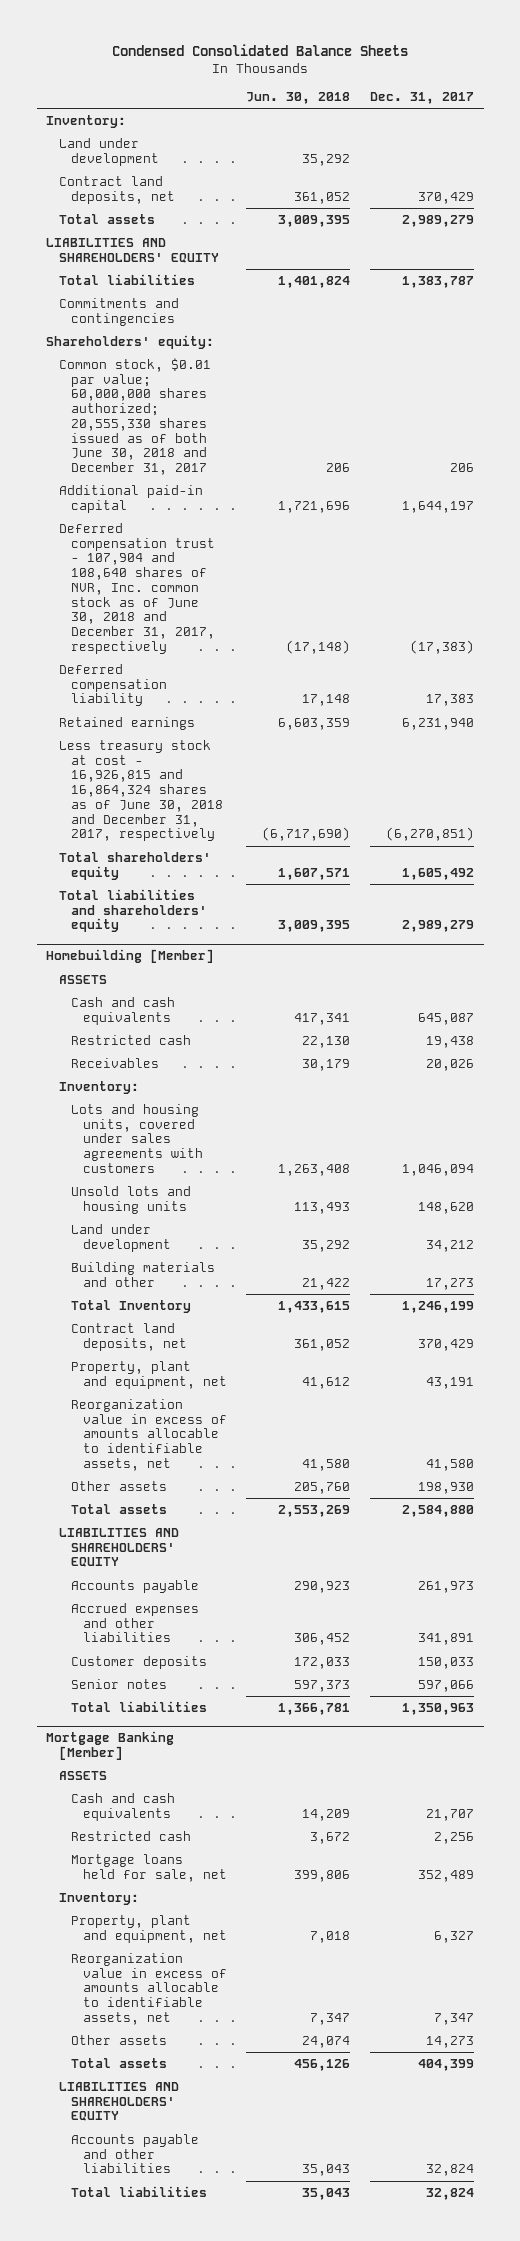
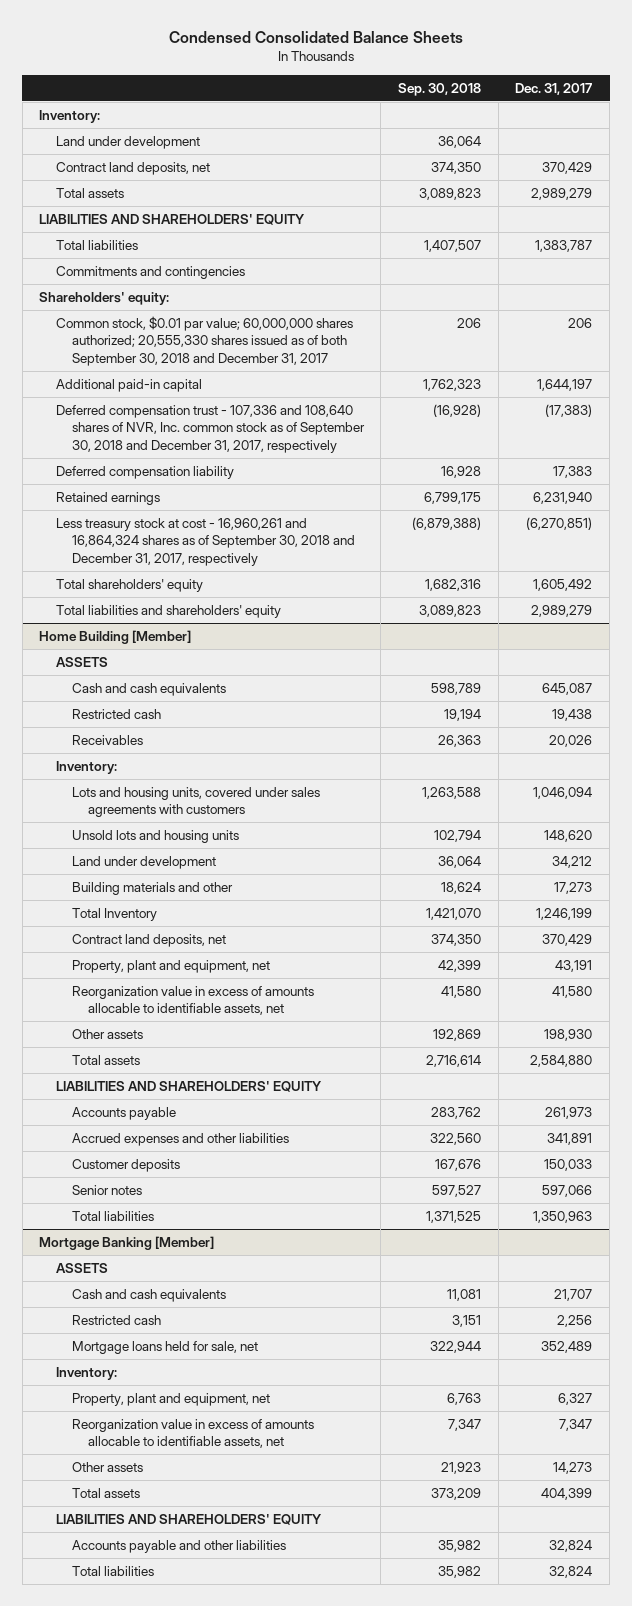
[246,91,351,104] Jun. 30, 2018 -> none
none -> [398,82,482,96] Sep. 30, 2018
[58,358,211,476] Common stock, $0.01 par value; 60,000,000 shares authorized; 20,555,330 shares issued as of both June 30, 2018 and December 31, 2017 -> [55,315,353,367] Common stock, $0.01 par value; 60,000,000 shares authorized; 20,555,330 shares issued as of both September 30, 2018 and December 31, 2017
[58,523,215,654] Deferred compensation trust - 107,904 and 108,640 shares of NVR, Inc. common stock as of June 30, 2018 and December 31, 2017, respectively -> [55,404,365,454] Deferred compensation trust - 107,336 and 108,640 shares of NVR, Inc. common stock as of September 30, 2018 and December 31, 2017, respectively
[58,740,223,842] Less treasury stock at cost - 16,926,815 and 16,864,324 shares as of June 30, 2018 and December 31, 2017, respectively -> [55,517,355,567] Less treasury stock at cost - 16,960,261 and 16,864,324 shares as of September 30, 2018 and December 31, 2017, respectively
[46,949,215,964] Homebuilding [Member] -> none
none -> [39,629,192,644] Home Building [Member]

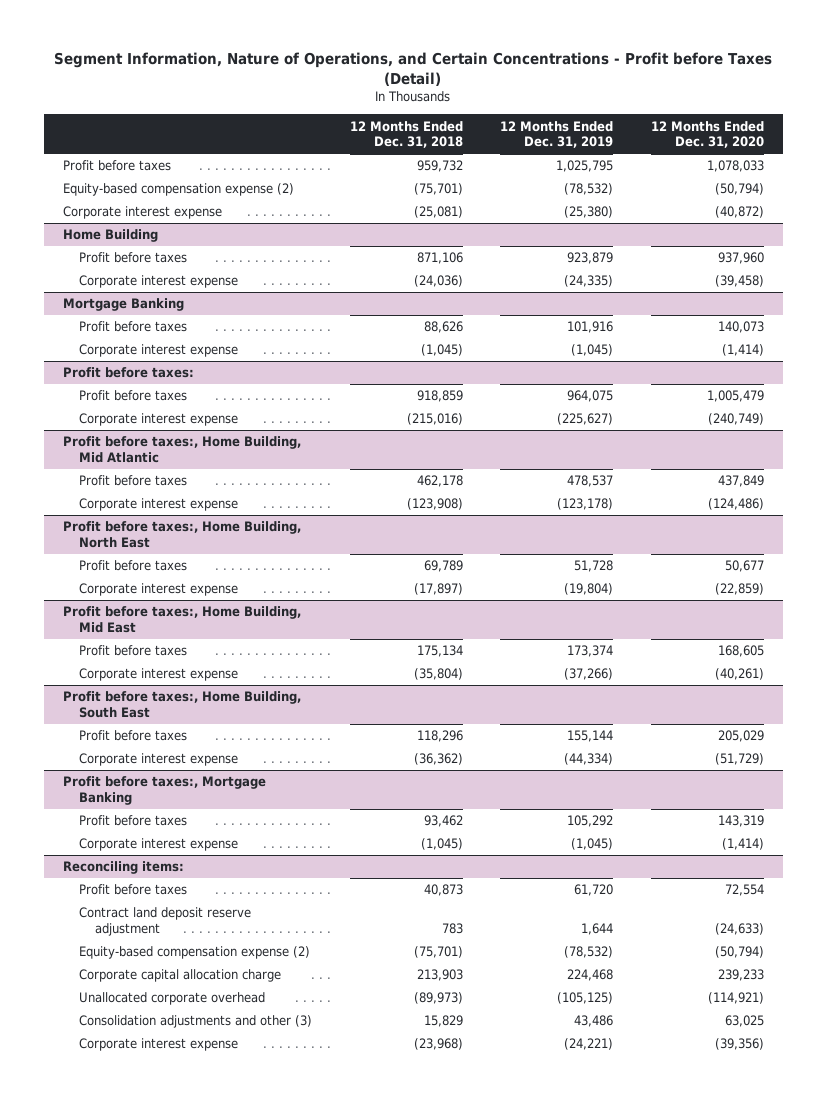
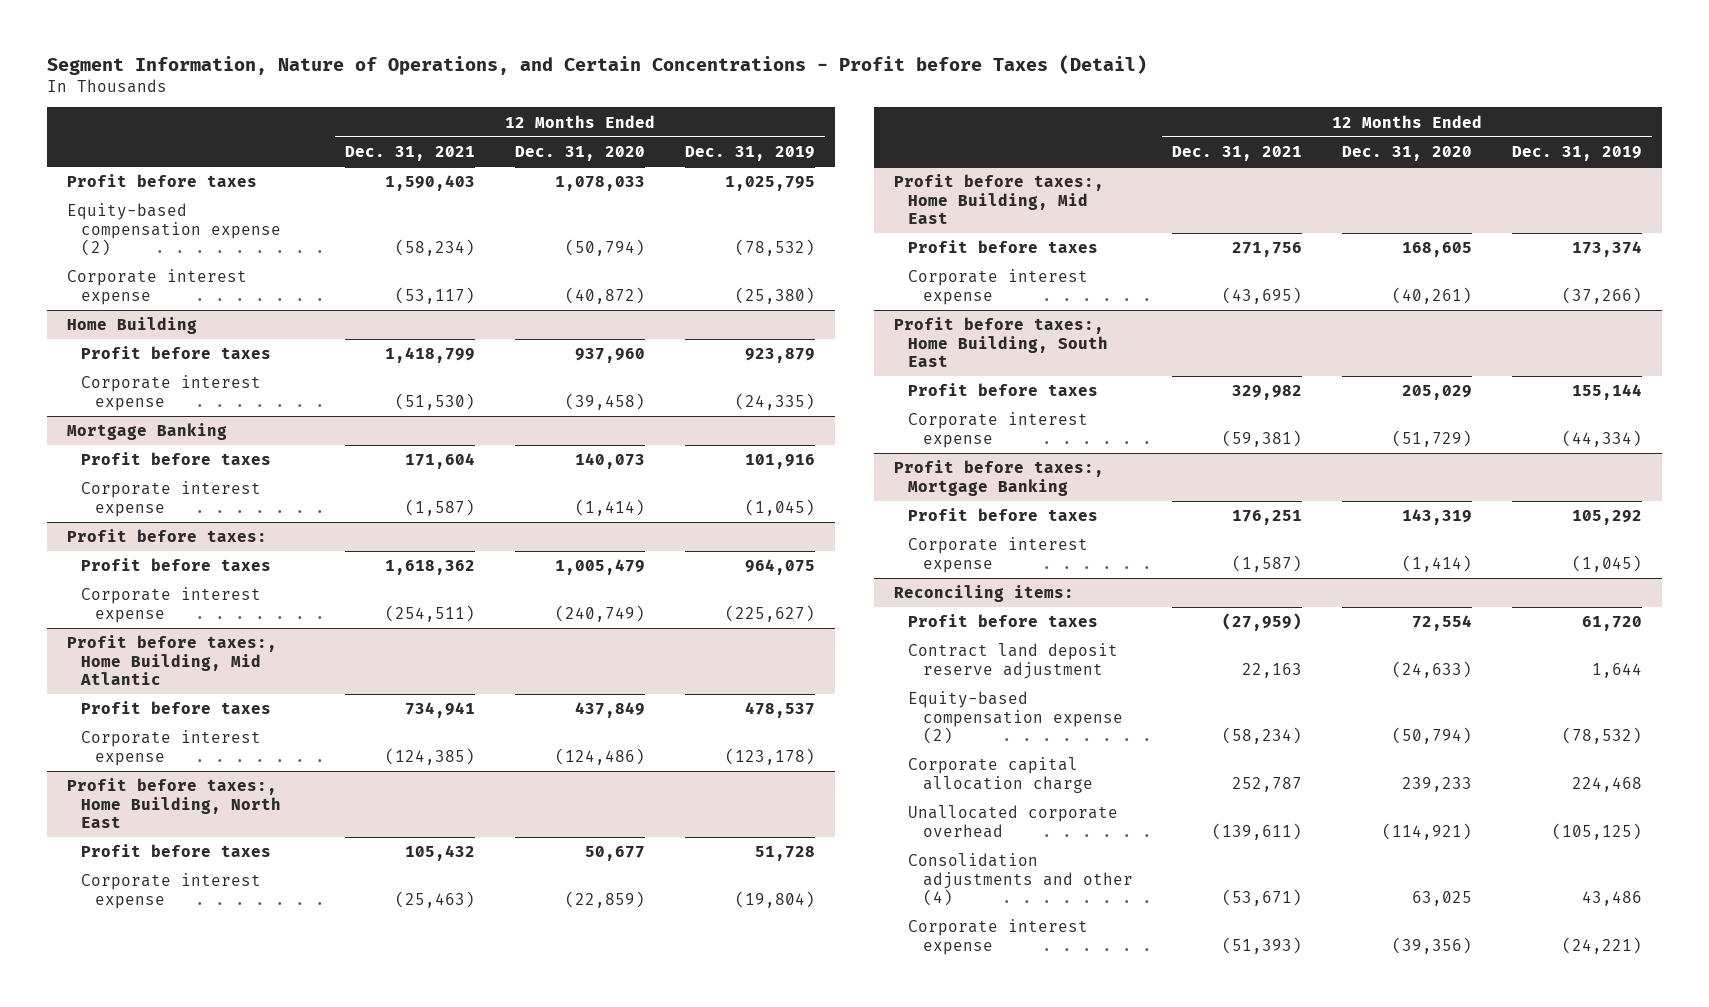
[349,120,463,149] 12 Months Ended Dec. 31, 2018 -> none
none -> [345,146,476,162] Dec. 31, 2021
[78,1015,312,1029] Consolidation adjustments and other (3) -> [908,853,1133,907] Consolidation adjustments and other (4)

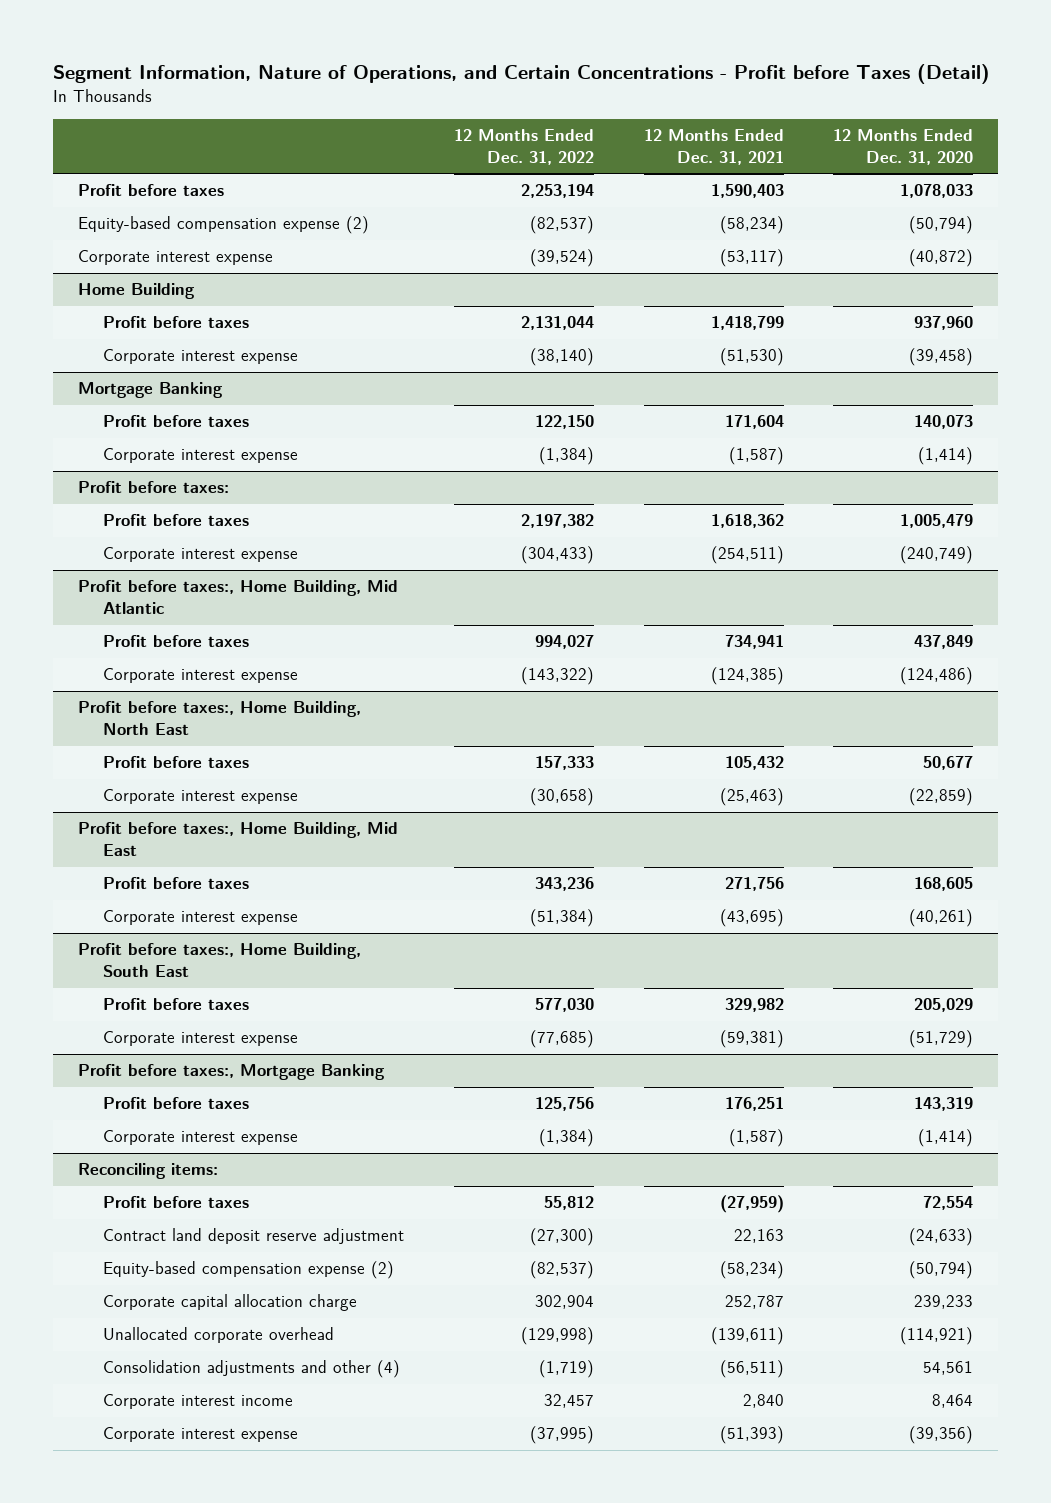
[685,146,816,162] Dec. 31, 2019 -> none
none -> [453,129,594,165] 12 Months Ended Dec. 31, 2022
[1222,889,1303,907] (53,671) -> [719,1360,784,1379] (56,511)
[1412,891,1473,907] 63,025 -> [923,1361,974,1376] 54,561
none -> [103,1394,294,1410] Corporate interest income

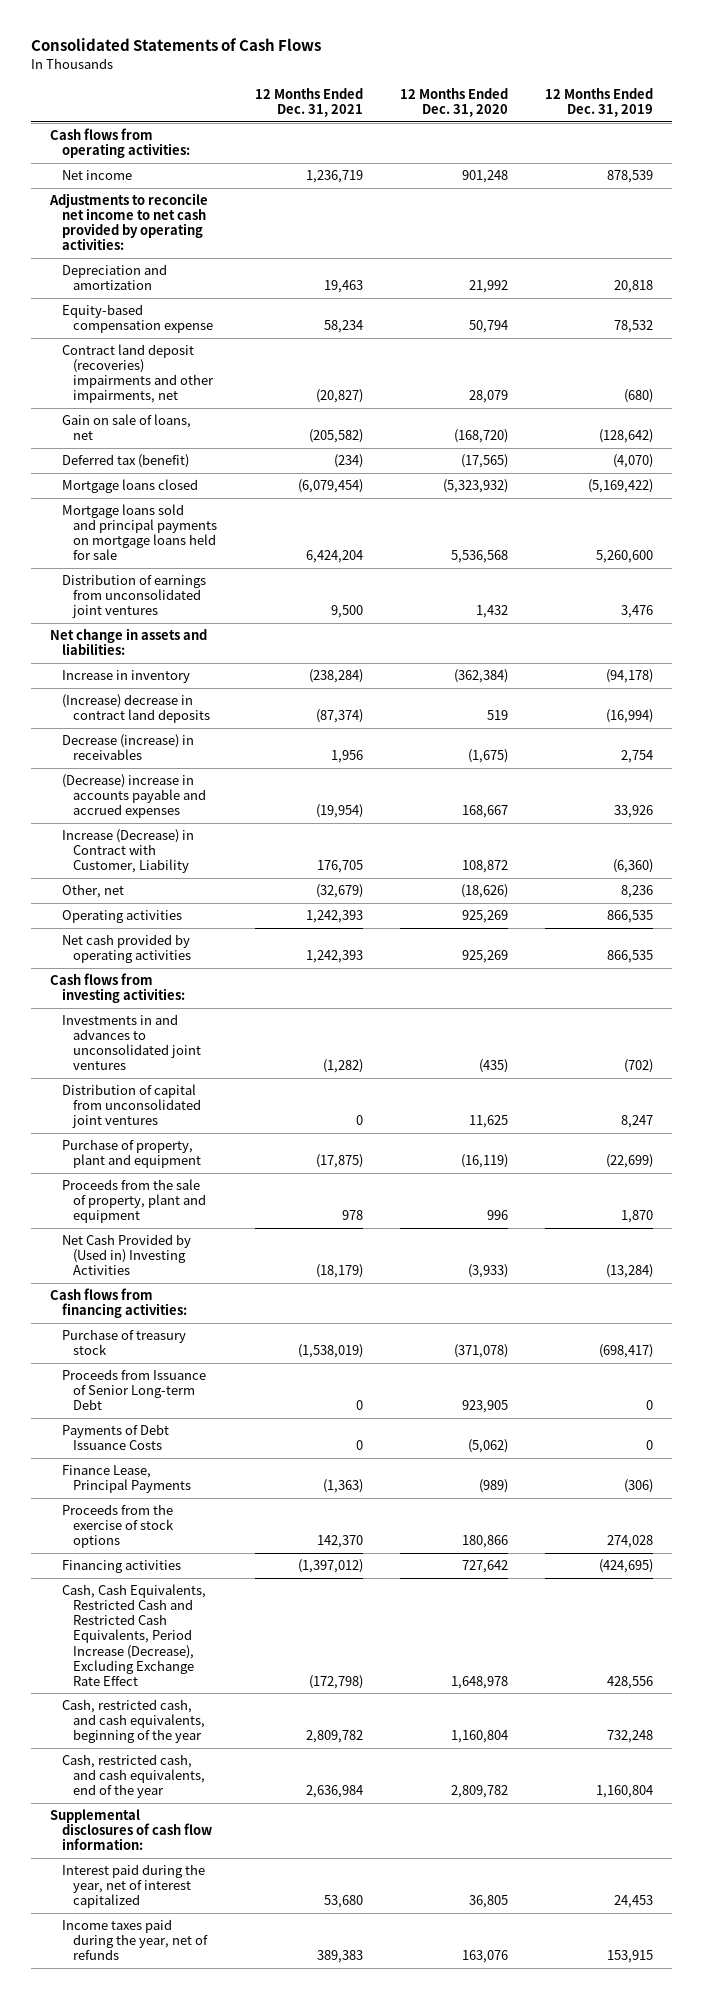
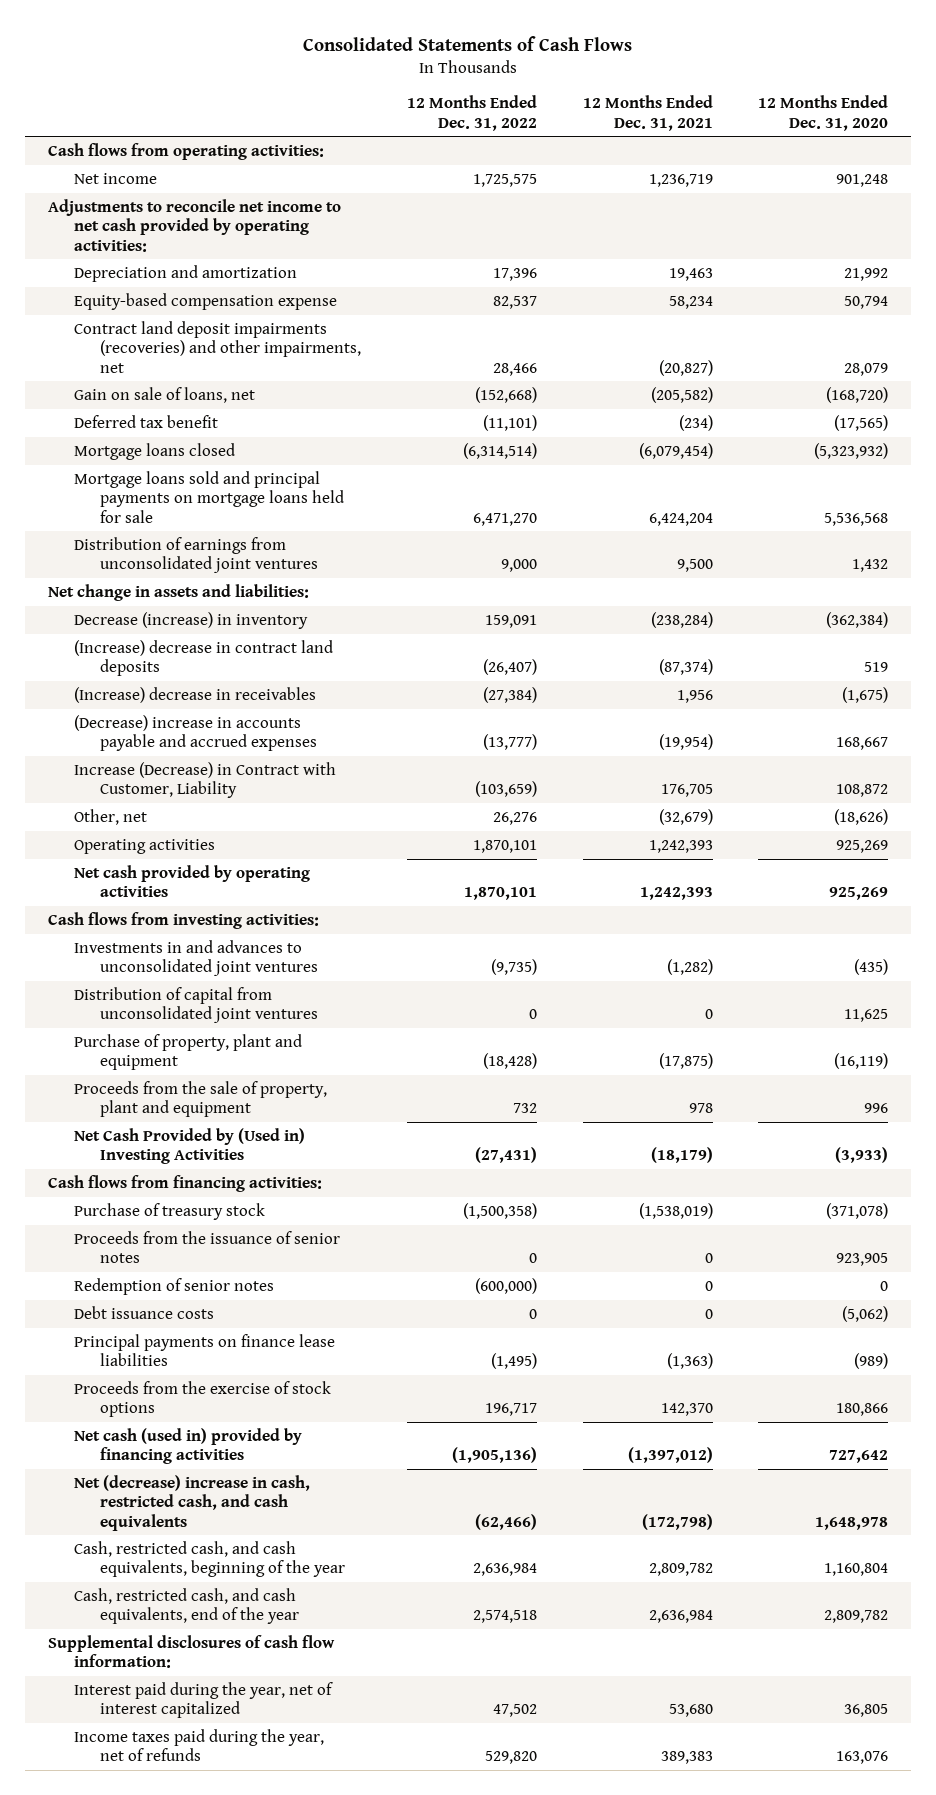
[545,87,654,117] 12 Months Ended Dec. 31, 2019 -> none
none -> [406,95,537,131] 12 Months Ended Dec. 31, 2022
[61,344,215,404] Contract land deposit (recoveries) impairments and other impairments, net -> [74,320,362,373] Contract land deposit impairments (recoveries) and other impairments, net
[61,454,189,469] Deferred tax (benefit) -> [74,414,219,428] Deferred tax benefit
[61,670,190,684] Increase in inventory -> [74,611,309,629] Decrease (increase) in inventory
[61,734,194,761] Decrease (increase) in receivables -> [74,686,317,703] (Increase) decrease in receivables
[61,1369,206,1411] Proceeds from Issuance of Senior Long-term Debt -> [74,1230,341,1264] Proceeds from the issuance of senior notes
none -> [74,1277,275,1295] Redemption of senior notes
[61,1424,169,1451] Payments of Debt Issuance Costs -> [74,1305,215,1319] Debt issuance costs
[61,1465,192,1494] Finance Lease, Principal Payments -> [74,1333,336,1367] Principal payments on finance lease liabilities
[61,1560,181,1574] Financing activities -> [74,1427,303,1465] Net cash (used in) provided by financing activities
[61,1584,206,1686] Cash, Cash Equivalents, Restricted Cash and Restricted Cash Equivalents, Period Increase (Decrease), Excluding Exchange Rate Effect -> [74,1474,311,1531] Net (decrease) increase in cash, restricted cash, and cash equivalents

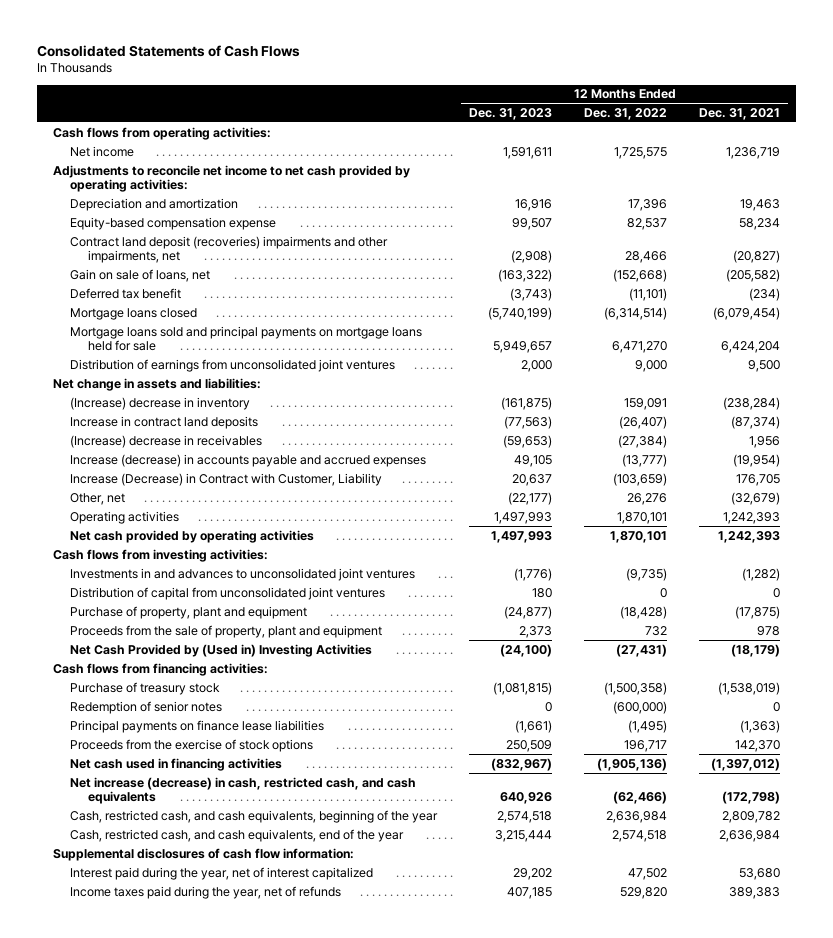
[758,95,889,131] 12 Months Ended Dec. 31, 2020 -> none
none -> [469,108,553,121] Dec. 31, 2023
[74,320,362,373] Contract land deposit impairments (recoveries) and other impairments, net -> [70,235,389,264] Contract land deposit (recoveries) impairments and other impairments, net
[74,611,309,629] Decrease (increase) in inventory -> [70,396,251,410] (Increase) decrease in inventory
[74,639,334,677] (Increase) decrease in contract land deposits -> [70,415,259,429] Increase in contract land deposits
[74,714,318,752] (Decrease) increase in accounts payable and accrued expenses -> [70,453,427,467] Increase (decrease) in accounts payable and accrued expenses
[74,1230,341,1264] Proceeds from the issuance of senior notes -> none
[74,1305,215,1319] Debt issuance costs -> none
[74,1427,303,1465] Net cash (used in) provided by financing activities -> [70,757,283,771] Net cash used in financing activities
[74,1474,311,1531] Net (decrease) increase in cash, restricted cash, and cash equivalents -> [70,776,417,805] Net increase (decrease) in cash, restricted cash, and cash equivalents

